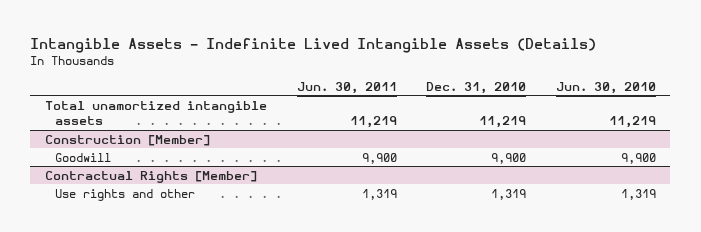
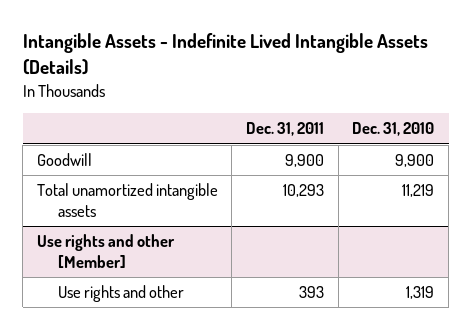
[296,81,397,94] Jun. 30, 2011 -> none
[555,81,656,94] Jun. 30, 2010 -> none
none -> [246,122,325,137] Dec. 31, 2011
[45,134,211,146] Construction [Member] -> none
[45,170,258,183] Contractual Rights [Member] -> none
[45,100,268,125] Total unamortized intangible assets -> [36,183,218,217] Total unamortized intangible assets
none -> [36,234,175,268] Use rights and other [Member]

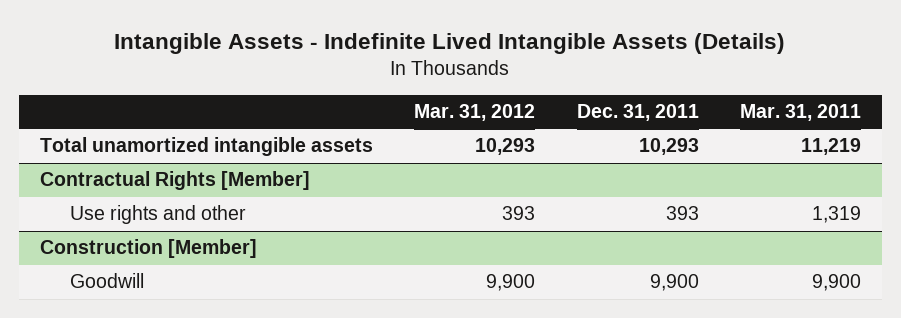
[352,122,435,137] Dec. 31, 2010 -> none
none -> [414,104,536,122] Mar. 31, 2012
none -> [739,104,861,122] Mar. 31, 2011
[36,153,92,167] Goodwill -> none
[36,234,175,268] Use rights and other [Member] -> none
none -> [39,171,310,191] Contractual Rights [Member]
none -> [39,239,257,259] Construction [Member]
none -> [69,273,144,289] Goodwill

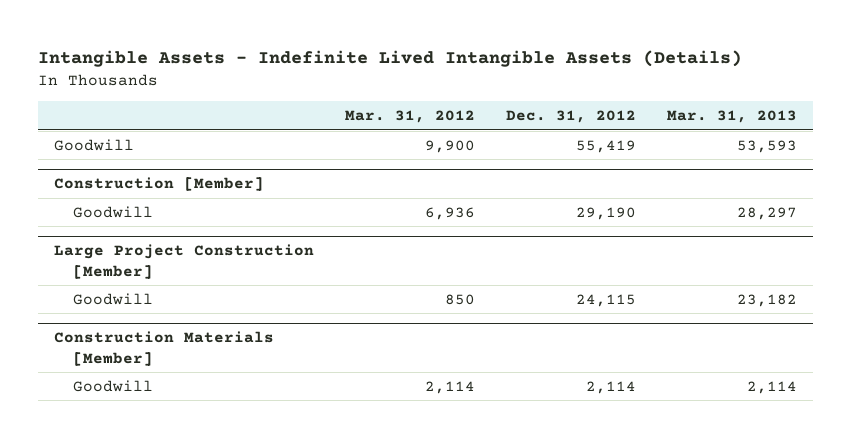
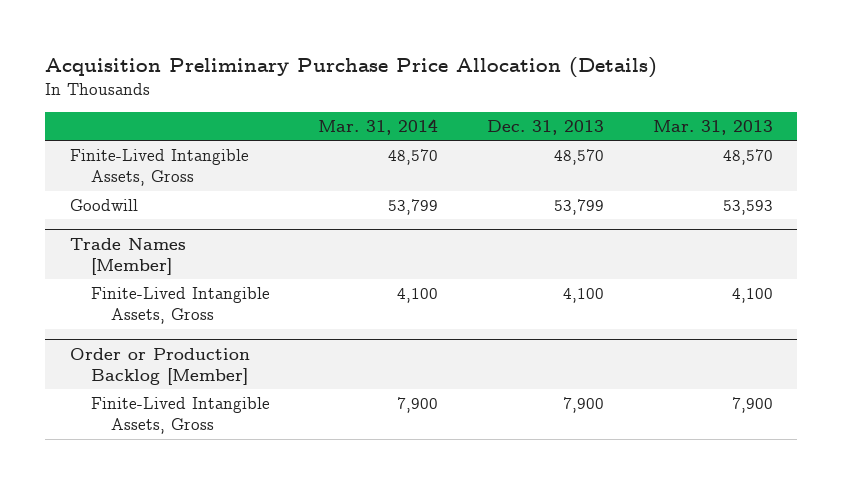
[38,50,743,68] Intangible Assets - Indefinite Lived Intangible Assets (Details) -> [45,57,658,79] Acquisition Preliminary Purchase Price Allocation (Details)
[344,110,475,124] Mar. 31, 2012 -> none
[506,110,637,124] Dec. 31, 2012 -> none
none -> [318,119,439,136] Mar. 31, 2014
none -> [487,120,605,136] Dec. 31, 2013
none -> [69,148,249,187] Finite-Lived Intangible Assets, Gross
[53,177,264,192] Construction [Member] -> none
[72,205,153,218] Goodwill -> none
[53,244,314,279] Large Project Construction [Member] -> none
[72,292,153,305] Goodwill -> none
[53,331,274,366] Construction Materials [Member] -> none
[72,379,153,392] Goodwill -> none
none -> [69,237,186,276] Trade Names [Member]
none -> [90,286,270,325] Finite-Lived Intangible Assets, Gross
none -> [69,347,250,386] Order or Production Backlog [Member]
none -> [90,396,270,435] Finite-Lived Intangible Assets, Gross

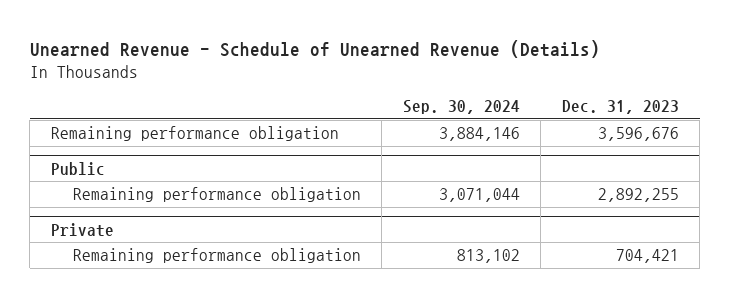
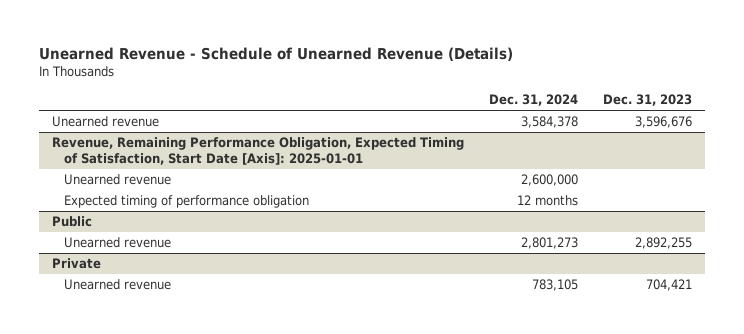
[402,100,520,115] Sep. 30, 2024 -> none
none -> [489,94,579,107] Dec. 31, 2024
[50,125,339,141] Remaining performance obligation -> [51,116,159,128] Unearned revenue
none -> [51,137,464,166] Revenue, Remaining Performance Obligation, Expected Timing of Satisfaction, Start Date [Axis]: 2025-01-01
none -> [63,174,171,186] Unearned revenue
none -> [63,195,309,209] Expected timing of performance obligation
[73,186,362,202] Remaining performance obligation -> [63,237,171,249] Unearned revenue
[73,247,362,263] Remaining performance obligation -> [63,279,171,291] Unearned revenue

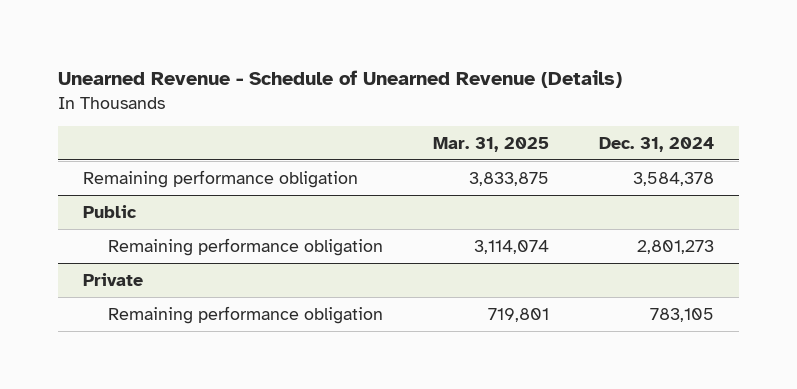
[603,94,693,107] Dec. 31, 2023 -> none
none -> [432,136,549,152] Mar. 31, 2025
[51,137,464,166] Revenue, Remaining Performance Obligation, Expected Timing of Satisfaction, Start Date [Axis]: 2025-01-01 -> none
[63,174,171,186] Unearned revenue -> none
[63,195,309,209] Expected timing of performance obligation -> none
[51,116,159,128] Unearned revenue -> [83,169,359,188] Remaining performance obligation
[63,237,171,249] Unearned revenue -> [107,237,383,256] Remaining performance obligation
[63,279,171,291] Unearned revenue -> [107,305,383,324] Remaining performance obligation

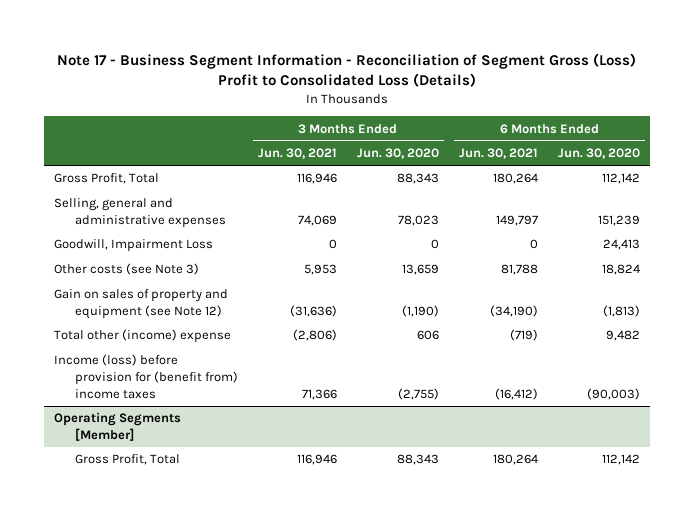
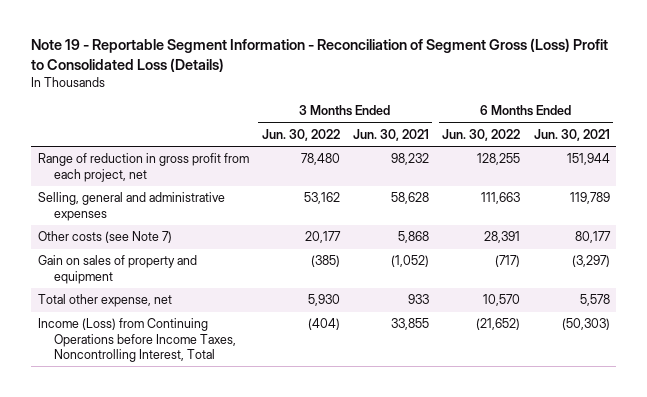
[57,52,637,88] Note 17 - Business Segment Information - Reconciliation of Segment Gross (Loss) Profit to Consolidated Loss (Details) -> [30,38,608,72] Note 19 - Reportable Segment Information - Reconciliation of Segment Gross (Loss) Profit to Consolidated Loss (Details)
[357,148,440,160] Jun. 30, 2020 -> none
[558,148,641,160] Jun. 30, 2020 -> none
none -> [261,129,340,142] Jun. 30, 2022
none -> [442,129,521,142] Jun. 30, 2022
[54,173,160,185] Gross Profit, Total -> none
[54,239,214,253] Goodwill, Impairment Loss -> none
[54,412,182,442] Operating Segments [Member] -> none
[74,454,180,466] Gross Profit, Total -> none
none -> [37,153,249,182] Range of reduction in gross profit from each project, net
[297,215,337,227] 74,069 -> [391,192,430,205] 58,628
[496,215,539,227] 149,797 -> [569,192,610,205] 119,789
[54,263,200,276] Other costs (see Note 3) -> [37,231,172,244] Other costs (see Note 7)
[303,264,337,276] 5,953 -> [398,231,430,244] 5,868
[501,264,539,276] 81,788 -> [574,231,611,244] 80,177
[54,289,229,320] Gain on sales of property and equipment (see Note 12) -> [37,255,197,284] Gain on sales of property and equipment
[289,305,337,318] (31,636) -> [391,255,430,268] (1,052)
[490,305,539,318] (34,190) -> [571,255,610,268] (3,297)
[54,329,232,344] Total other (income) expense -> [37,294,172,308] Total other expense, net
[292,329,337,342] (2,806) -> [408,294,430,305] 933
[510,329,539,342] (719) -> [579,294,610,307] 5,578
[54,354,238,399] Income (loss) before provision for (benefit from) income taxes -> [37,318,237,362] Income (Loss) from Continuing Operations before Income Taxes, Noncontrolling Interest, Total
[301,388,337,400] 71,366 -> [391,318,430,331] 33,855
[495,387,539,400] (16,412) -> [561,318,610,331] (50,303)

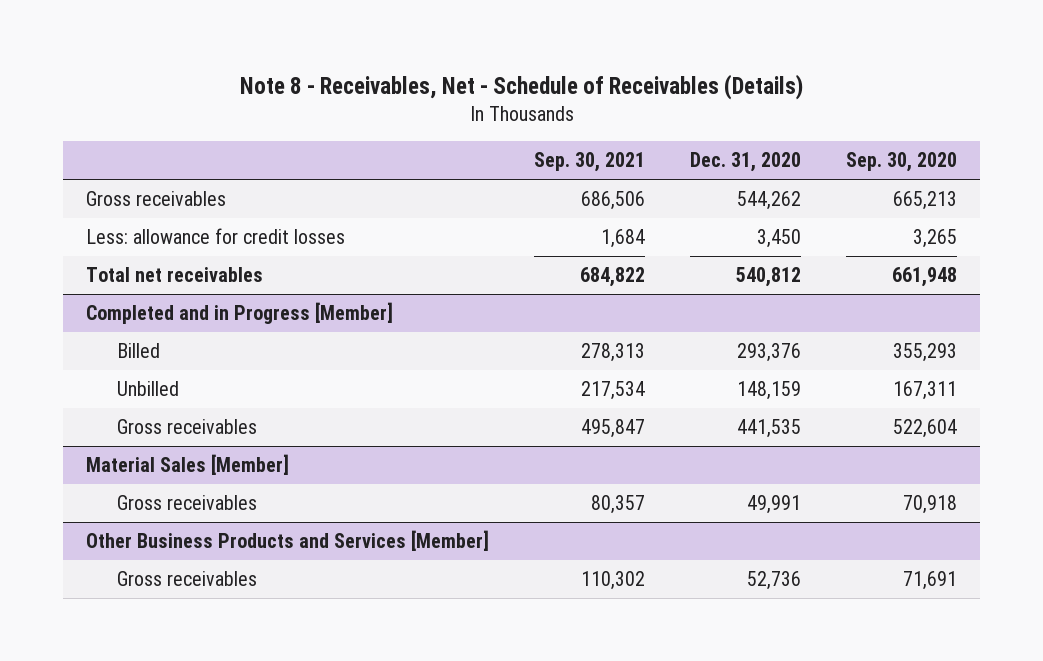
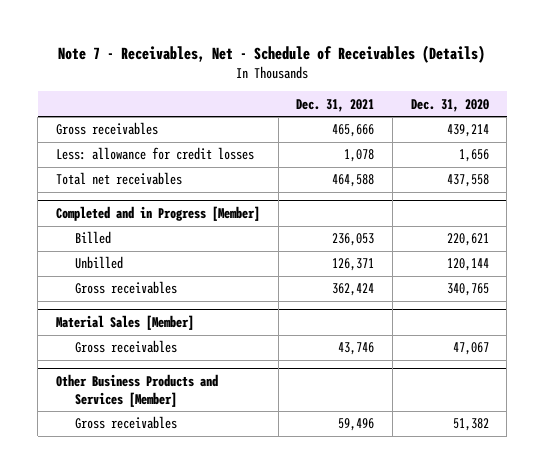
[239,74,803,101] Note 8 - Receivables, Net - Schedule of Receivables (Details) -> [58,44,486,63] Note 7 - Receivables, Net - Schedule of Receivables (Details)
[533,152,645,173] Sep. 30, 2021 -> none
[846,152,958,173] Sep. 30, 2020 -> none
none -> [296,98,375,112] Dec. 31, 2021
[737,191,802,211] 544,262 -> [446,124,489,138] 439,214
[757,229,802,249] 3,450 -> [458,149,489,163] 1,656
[736,267,802,288] 540,812 -> [446,174,489,188] 437,558
[737,343,802,363] 293,376 -> [446,233,489,247] 220,621
[737,381,802,401] 148,159 -> [446,258,489,272] 120,144
[737,419,802,439] 441,535 -> [446,283,489,297] 340,765
[747,495,802,515] 49,991 -> [452,342,489,356] 47,067
[747,571,802,591] 52,736 -> [452,418,489,432] 51,382

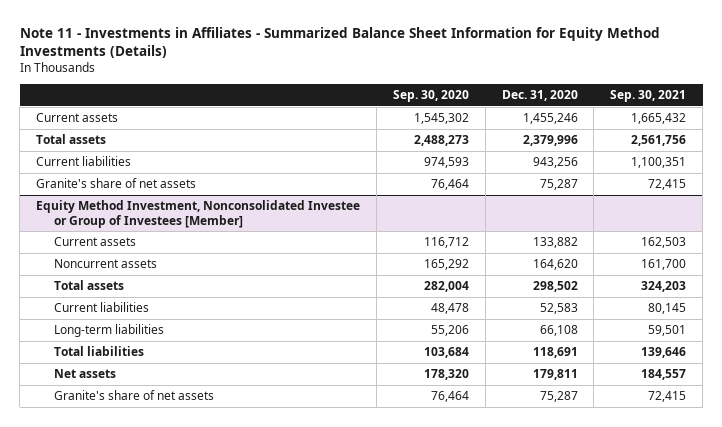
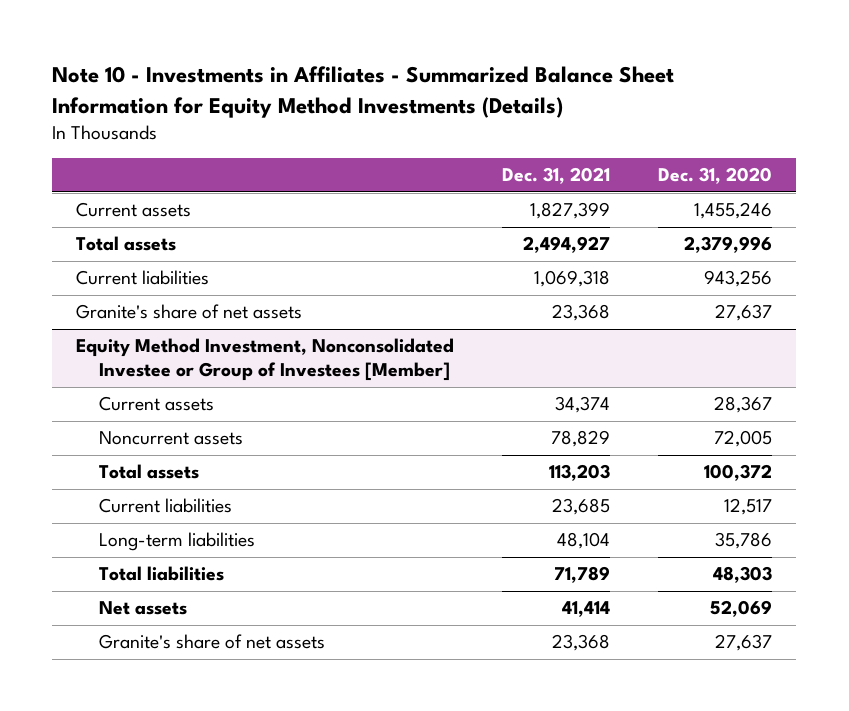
[19,26,660,59] Note 11 - Investments in Affiliates - Summarized Balance Sheet Information for Equity Method Investments (Details) -> [52,66,675,118] Note 10 - Investments in Affiliates - Summarized Balance Sheet Information for Equity Method Investments (Details)
[392,89,469,102] Sep. 30, 2020 -> none
[610,89,687,102] Sep. 30, 2021 -> none
none -> [502,167,611,185] Dec. 31, 2021
[539,179,578,191] 75,287 -> [715,304,773,322] 27,637
[532,237,578,249] 133,882 -> [714,396,773,414] 28,367
[532,259,578,271] 164,620 -> [714,430,773,448] 72,005
[532,281,578,293] 298,502 -> [704,464,773,482] 100,372
[539,303,578,315] 52,583 -> [724,498,773,516] 12,517
[539,325,578,337] 66,108 -> [715,532,773,550] 35,786
[532,347,578,359] 118,691 -> [713,566,773,584] 48,303
[532,369,578,381] 179,811 -> [710,600,773,618] 52,069
[539,391,578,403] 75,287 -> [715,634,773,652] 27,637

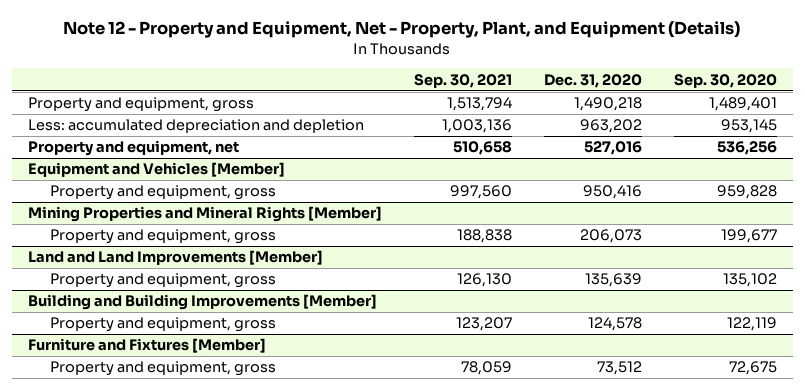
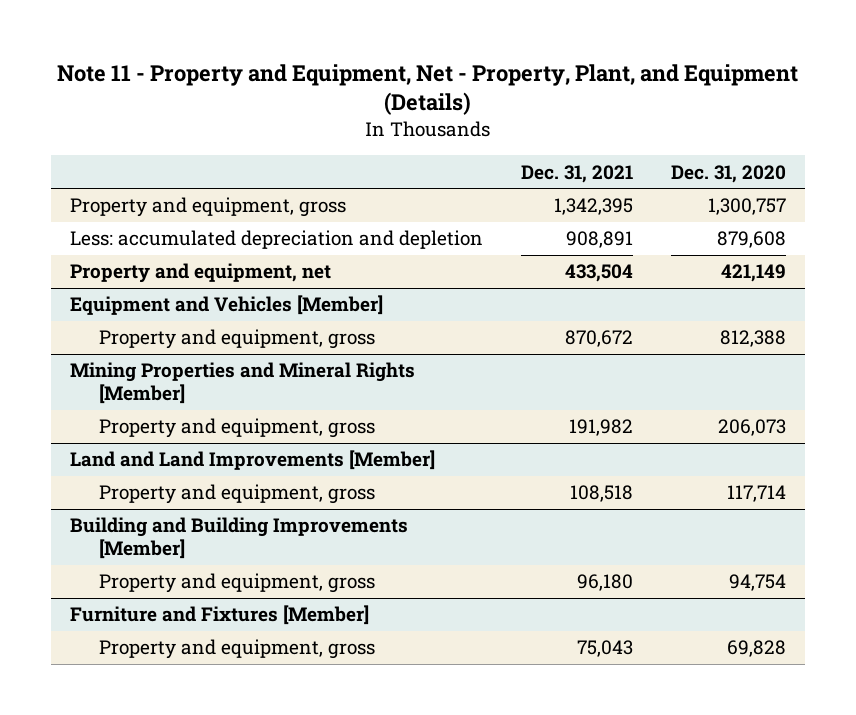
[63,21,741,39] Note 12 - Property and Equipment, Net - Property, Plant, and Equipment (Details) -> [56,63,798,116] Note 11 - Property and Equipment, Net - Property, Plant, and Equipment (Details)
[413,73,512,88] Sep. 30, 2021 -> none
[673,73,777,88] Sep. 30, 2020 -> none
none -> [520,164,633,183] Dec. 31, 2021
[573,97,642,112] 1,490,218 -> [707,198,786,216] 1,300,757
[579,119,642,134] 963,202 -> [716,231,786,249] 879,608
[583,141,642,156] 527,016 -> [720,264,786,283] 421,149
[582,185,642,200] 950,416 -> [719,330,786,348] 812,388
[584,273,642,288] 135,639 -> [726,485,786,503] 117,714
[587,317,642,332] 124,578 -> [728,574,786,592] 94,754
[596,361,642,376] 73,512 -> [726,640,786,658] 69,828

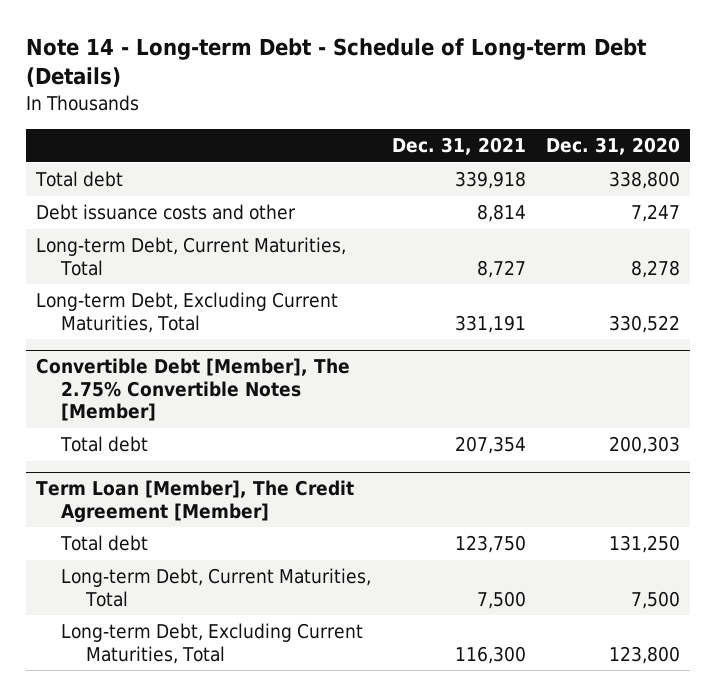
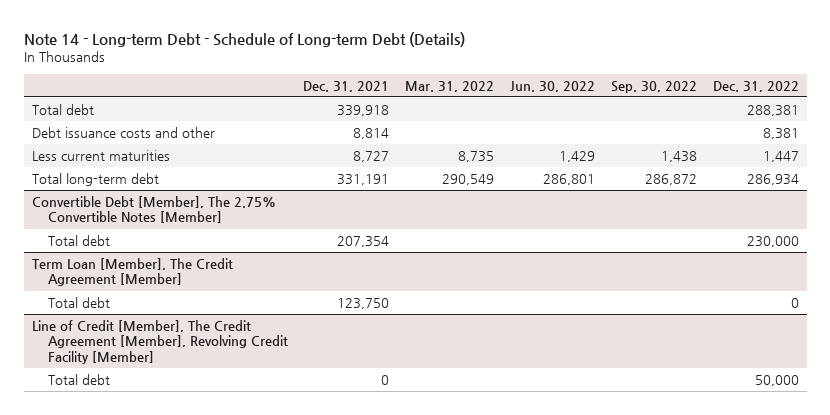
[546,137,681,156] Dec. 31, 2020 -> none
none -> [405,80,495,92] Mar. 31, 2022
none -> [510,80,596,92] Jun. 30, 2022
none -> [610,80,697,93] Sep. 30, 2022
none -> [712,80,799,92] Dec. 31, 2022
[35,237,346,276] Long-term Debt, Current Maturities, Total -> [31,150,170,162] Less current maturities
[35,292,338,333] Long-term Debt, Excluding Current Maturities, Total -> [31,173,159,187] Total long-term debt
[60,568,371,607] Long-term Debt, Current Maturities, Total -> none
[60,623,363,664] Long-term Debt, Excluding Current Maturities, Total -> none
none -> [31,320,288,364] Line of Credit [Member], The Credit Agreement [Member], Revolving Credit Facility [Member]
none -> [47,374,110,386] Total debt

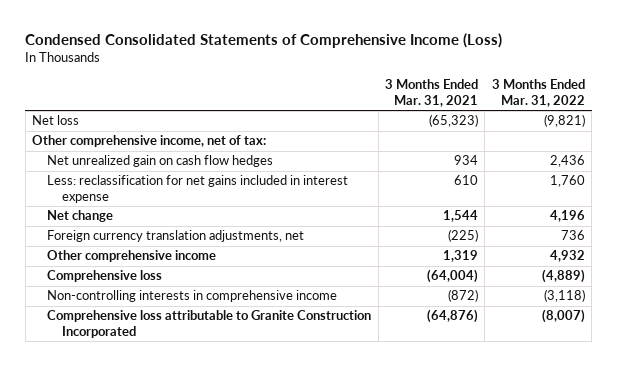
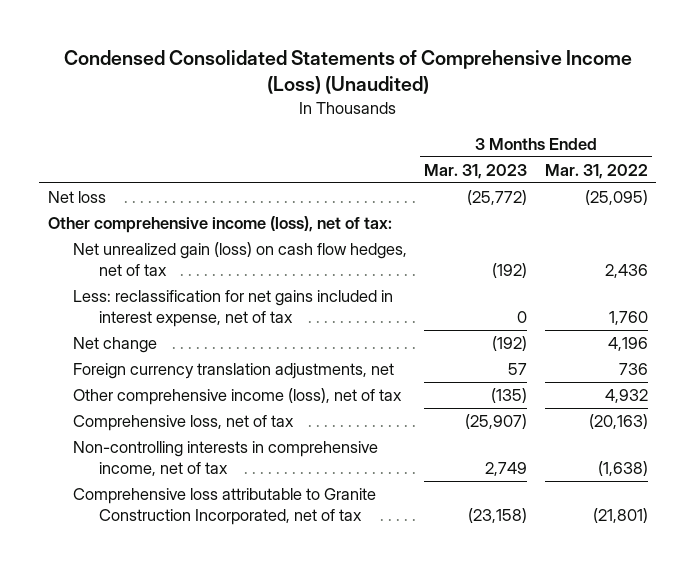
[25,32,503,48] Condensed Consolidated Statements of Comprehensive Income (Loss) -> [63,50,632,95] Condensed Consolidated Statements of Comprehensive Income (Loss) (Unaudited)
[384,79,478,107] 3 Months Ended Mar. 31, 2021 -> none
none -> [424,164,528,180] Mar. 31, 2023
[543,114,585,128] (9,821) -> [584,190,648,206] (25,095)
[32,135,267,148] Other comprehensive income, net of tax: -> [47,216,392,234] Other comprehensive income (loss), net of tax:
[47,155,274,168] Net unrealized gain on cash flow hedges -> [73,242,408,277] Net unrealized gain (loss) on cash flow hedges, net of tax
[47,175,349,204] Less: reclassification for net gains included in interest expense -> [73,290,394,328] Less: reclassification for net gains included in interest expense, net of tax
[47,250,217,263] Other comprehensive income -> [73,388,403,406] Other comprehensive income (loss), net of tax
[47,270,163,283] Comprehensive loss -> [73,415,295,432] Comprehensive loss, net of tax
[541,269,585,284] (4,889) -> [588,414,648,430] (20,163)
[47,290,338,303] Non-controlling interests in comprehensive income -> [73,441,379,477] Non-controlling interests in comprehensive income, net of tax
[543,289,585,303] (3,118) -> [597,461,648,477] (1,638)
[47,310,372,339] Comprehensive loss attributable to Granite Construction Incorporated -> [73,488,377,526] Comprehensive loss attributable to Granite Construction Incorporated, net of tax
[541,309,585,324] (8,007) -> [592,508,648,524] (21,801)

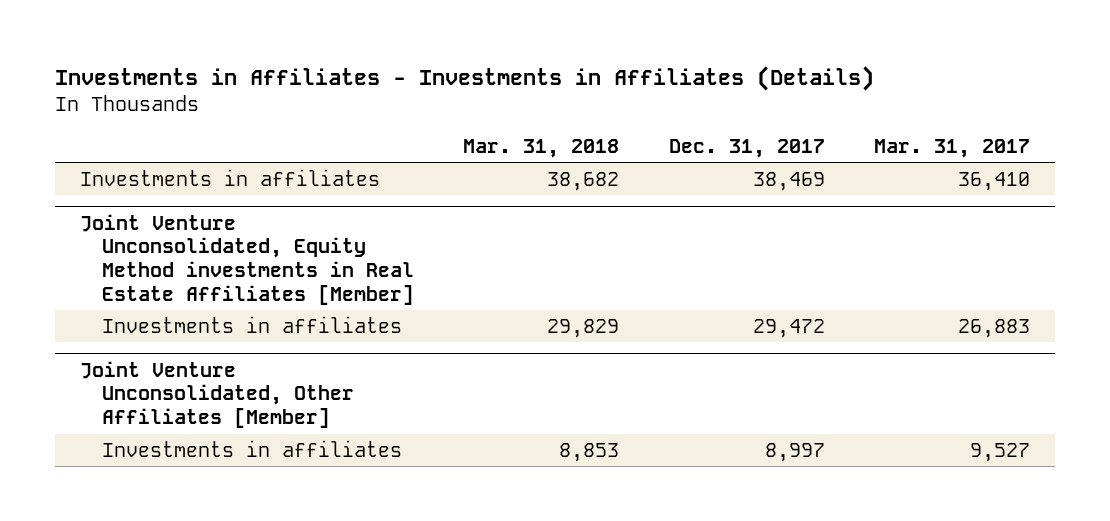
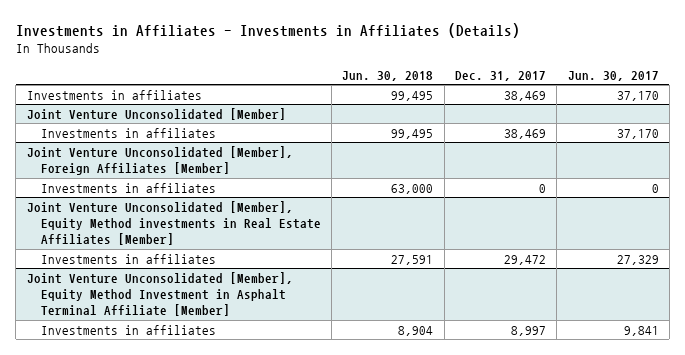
[463,139,620,159] Mar. 31, 2018 -> none
[874,139,1031,159] Mar. 31, 2017 -> none
none -> [342,70,434,81] Jun. 30, 2018
none -> [567,70,659,81] Jun. 30, 2017
none -> [26,107,286,120] Joint Venture Unconsolidated [Member]
none -> [40,127,216,138] Investments in affiliates
none -> [26,145,293,175] Joint Venture Unconsolidated [Member], Foreign Affiliates [Member]
none -> [40,182,216,193] Investments in affiliates
[80,213,414,306] Joint Venture Unconsolidated, Equity Method investments in Real Estate Affiliates [Member] -> [26,200,321,246] Joint Venture Unconsolidated [Member], Equity Method investments in Real Estate Affiliates [Member]
[80,360,354,429] Joint Venture Unconsolidated, Other Affiliates [Member] -> none
none -> [26,271,293,317] Joint Venture Unconsolidated [Member], Equity Method Investment in Asphalt Terminal Affiliate [Member]

